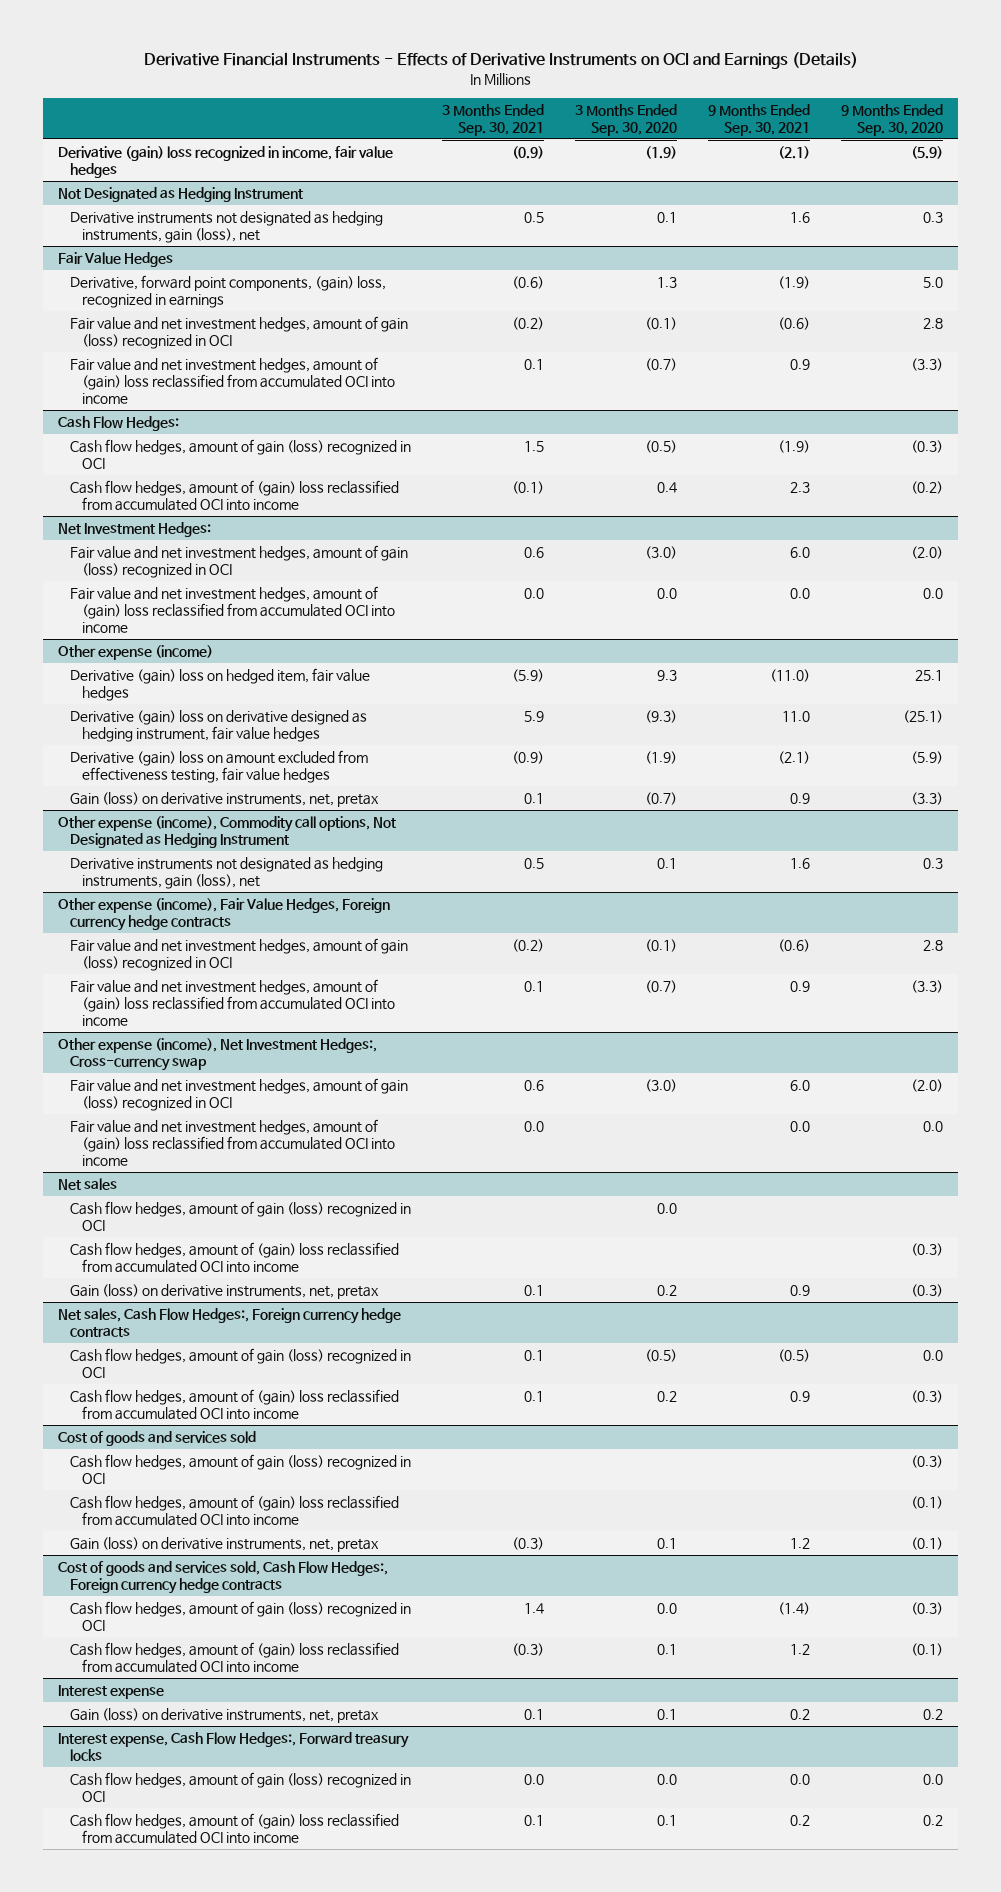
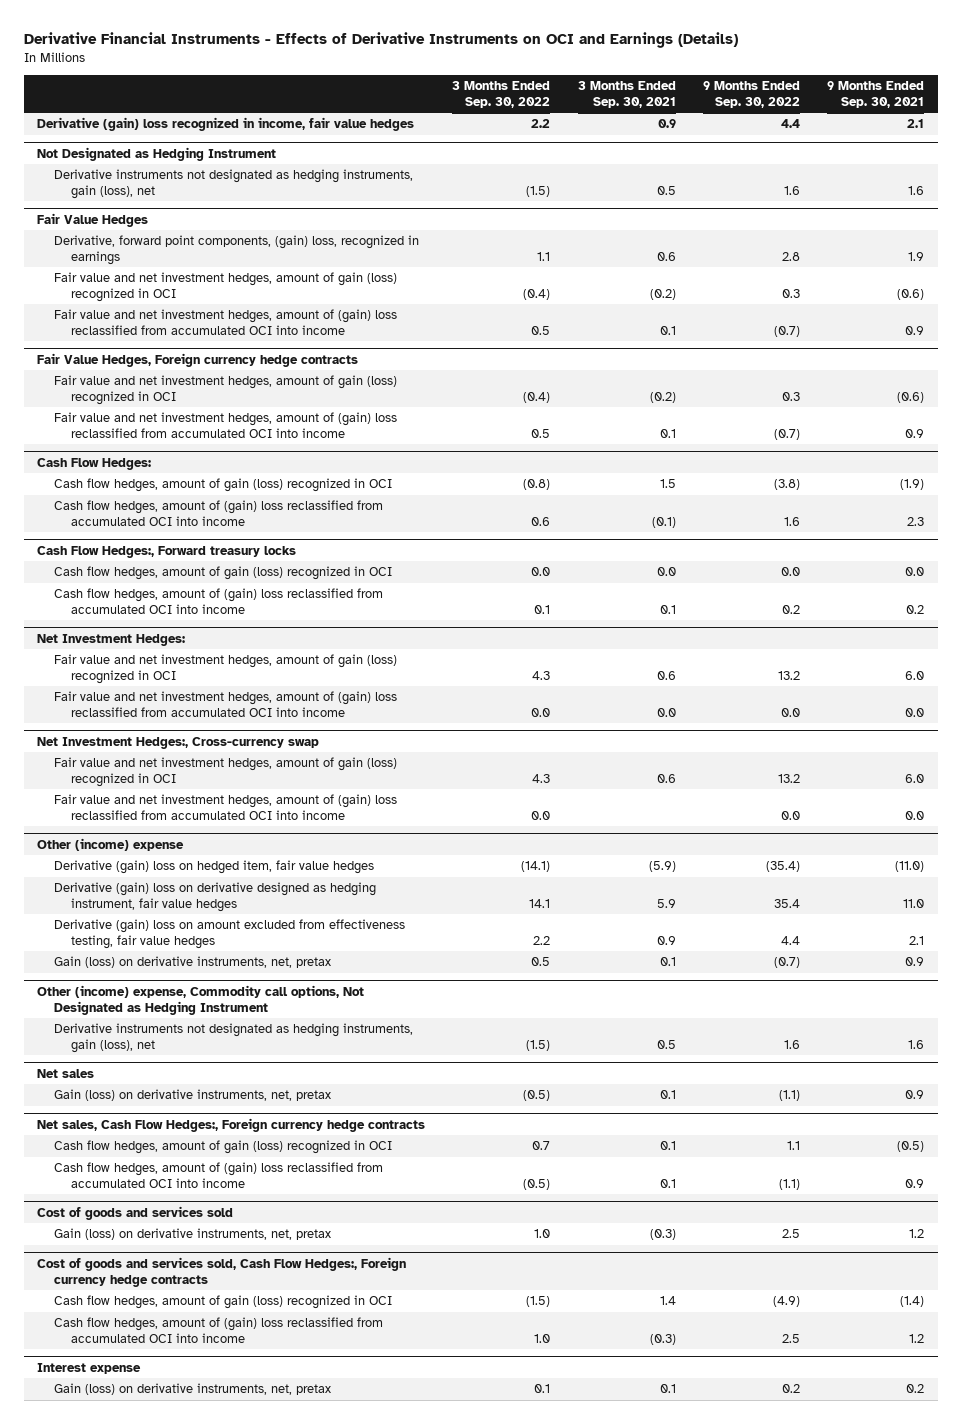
[575,103,678,136] 3 Months Ended Sep. 30, 2020 -> none
[840,103,943,136] 9 Months Ended Sep. 30, 2020 -> none
none -> [452,81,551,108] 3 Months Ended Sep. 30, 2022
none -> [702,81,800,108] 9 Months Ended Sep. 30, 2022
[512,146,545,160] (0.9) -> [657,119,676,129] 0.9
[777,146,810,160] (2.1) -> [907,119,925,129] 2.1
[512,276,545,290] (0.6) -> [656,251,676,261] 0.6
[777,276,810,290] (1.9) -> [908,251,925,261] 1.9
none -> [37,353,359,368] Fair Value Hedges, Foreign currency hedge contracts
none -> [54,375,398,405] Fair value and net investment hedges, amount of gain (loss) recognized in OCI
none -> [54,412,398,438] Fair value and net investment hedges, amount of (gain) loss reclassified from accumulated OCI into income
none -> [37,546,297,559] Cash Flow Hedges:, Forward treasury locks
none -> [54,566,393,581] Cash flow hedges, amount of gain (loss) recognized in OCI
none -> [54,588,384,614] Cash flow hedges, amount of (gain) loss reclassified from accumulated OCI into income
none -> [37,737,320,750] Net Investment Hedges:, Cross-currency swap
none -> [54,757,398,787] Fair value and net investment hedges, amount of gain (loss) recognized in OCI
none -> [54,794,398,820] Fair value and net investment hedges, amount of (gain) loss reclassified from accumulated OCI into income
[58,645,214,661] Other expense (income) -> [37,838,185,852] Other (income) expense
[512,751,545,765] (0.9) -> [656,935,676,945] 0.9
[777,751,810,765] (2.1) -> [909,935,925,945] 2.1
[58,816,397,848] Other expense (income), Commodity call options, Not Designated as Hedging Instrument -> [37,985,365,1015] Other (income) expense, Commodity call options, Not Designated as Hedging Instrument
[58,898,391,931] Other expense (income), Fair Value Hedges, Foreign currency hedge contracts -> none
[70,938,409,971] Fair value and net investment hedges, amount of gain (loss) recognized in OCI -> none
[70,979,396,1026] Fair value and net investment hedges, amount of (gain) loss reclassified from accumulated OCI into income -> none
[58,1038,378,1071] Other expense (income), Net Investment Hedges:, Cross-currency swap -> none
[70,1078,409,1111] Fair value and net investment hedges, amount of gain (loss) recognized in OCI -> none
[70,1119,396,1166] Fair value and net investment hedges, amount of (gain) loss reclassified from accumulated OCI into income -> none
[70,1201,412,1231] Cash flow hedges, amount of gain (loss) recognized in OCI -> none
[70,1242,400,1273] Cash flow hedges, amount of (gain) loss reclassified from accumulated OCI into income -> none
[70,1454,412,1484] Cash flow hedges, amount of gain (loss) recognized in OCI -> none
[70,1495,400,1526] Cash flow hedges, amount of (gain) loss reclassified from accumulated OCI into income -> none
[58,1732,410,1761] Interest expense, Cash Flow Hedges:, Forward treasury locks -> none
[70,1772,412,1802] Cash flow hedges, amount of gain (loss) recognized in OCI -> none
[70,1813,400,1844] Cash flow hedges, amount of (gain) loss reclassified from accumulated OCI into income -> none

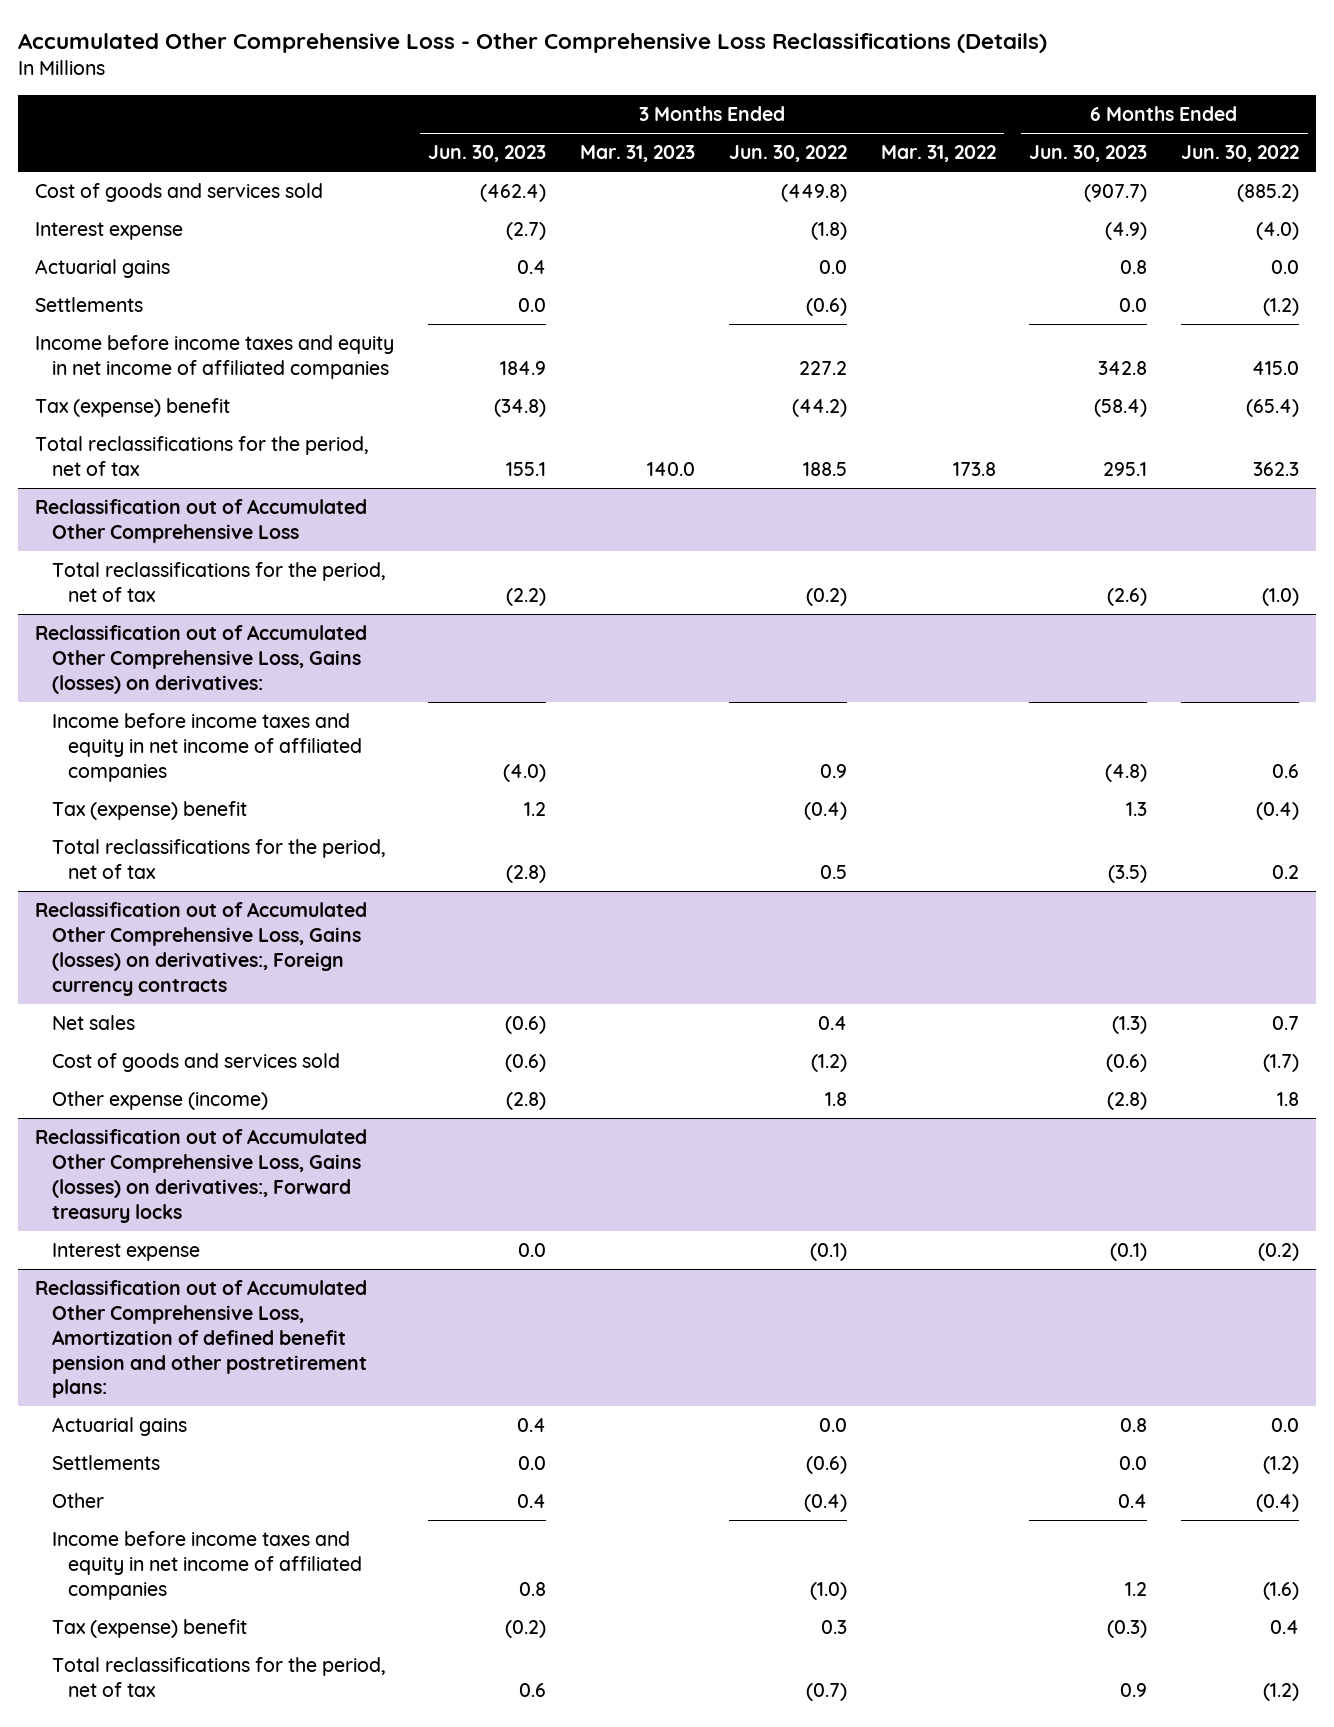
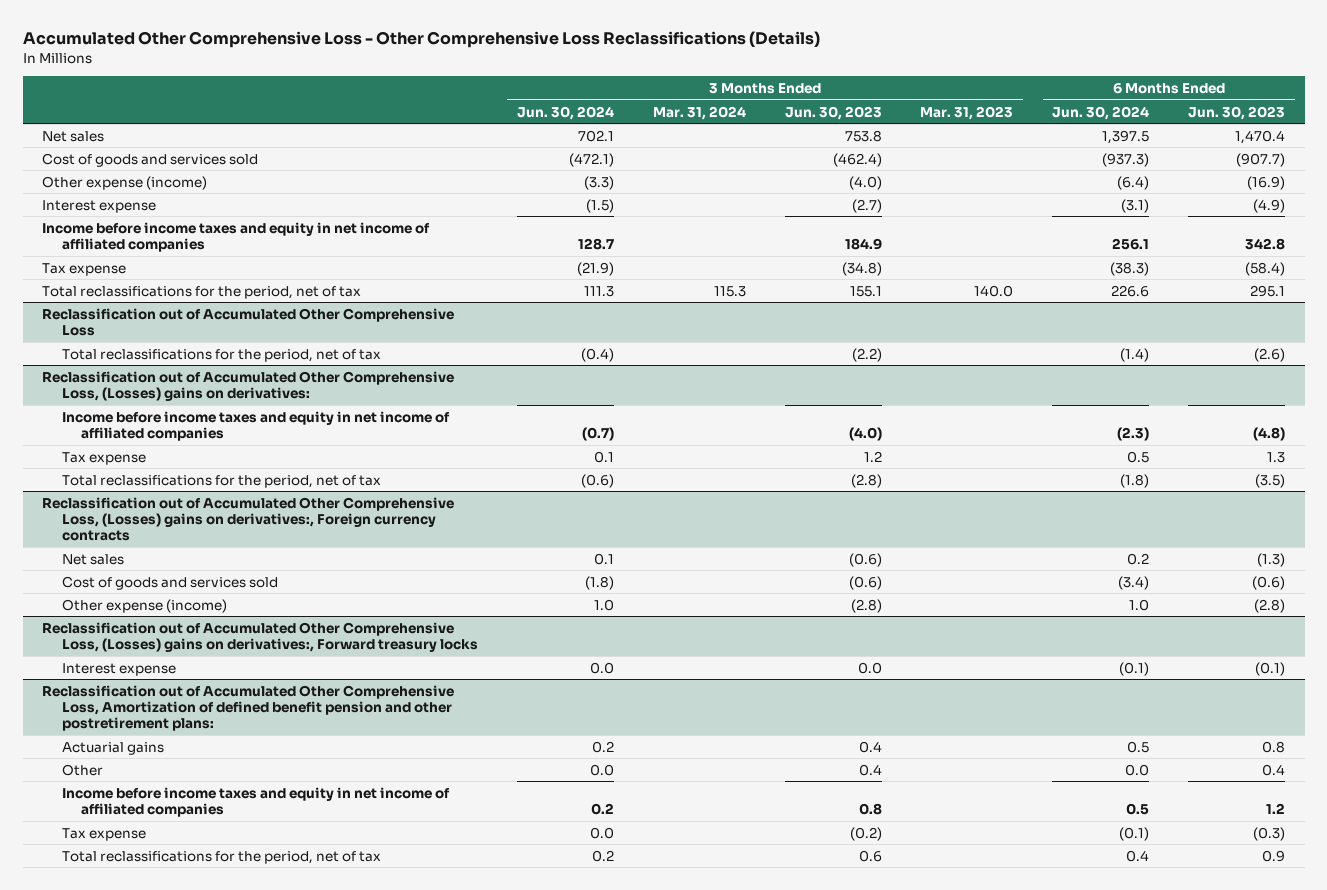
[728,145,847,163] Jun. 30, 2022 -> none
[880,145,996,163] Mar. 31, 2022 -> none
[1181,145,1300,163] Jun. 30, 2022 -> none
none -> [516,105,614,120] Jun. 30, 2024
none -> [652,105,746,120] Mar. 31, 2024
none -> [1052,105,1150,120] Jun. 30, 2024
none -> [42,130,105,142] Net sales
none -> [42,175,208,190] Other expense (income)
[35,259,171,279] Actuarial gains -> none
[35,297,144,313] Settlements -> none
[35,398,231,418] Tax (expense) benefit -> [42,262,127,276] Tax expense
[35,625,368,694] Reclassification out of Accumulated Other Comprehensive Loss, Gains (losses) on derivatives: -> [42,370,455,402] Reclassification out of Accumulated Other Comprehensive Loss, (Losses) gains on derivatives:
[51,801,247,821] Tax (expense) benefit -> [61,451,146,465] Tax expense
[35,902,368,996] Reclassification out of Accumulated Other Comprehensive Loss, Gains (losses) on derivatives:, Foreign currency contracts -> [42,496,455,542] Reclassification out of Accumulated Other Comprehensive Loss, (Losses) gains on derivatives:, Foreign currency contracts
[35,1129,368,1223] Reclassification out of Accumulated Other Comprehensive Loss, Gains (losses) on derivatives:, Forward treasury locks -> [42,621,478,653] Reclassification out of Accumulated Other Comprehensive Loss, (Losses) gains on derivatives:, Forward treasury locks
[51,1455,160,1471] Settlements -> none
[51,1619,247,1639] Tax (expense) benefit -> [61,827,146,841] Tax expense

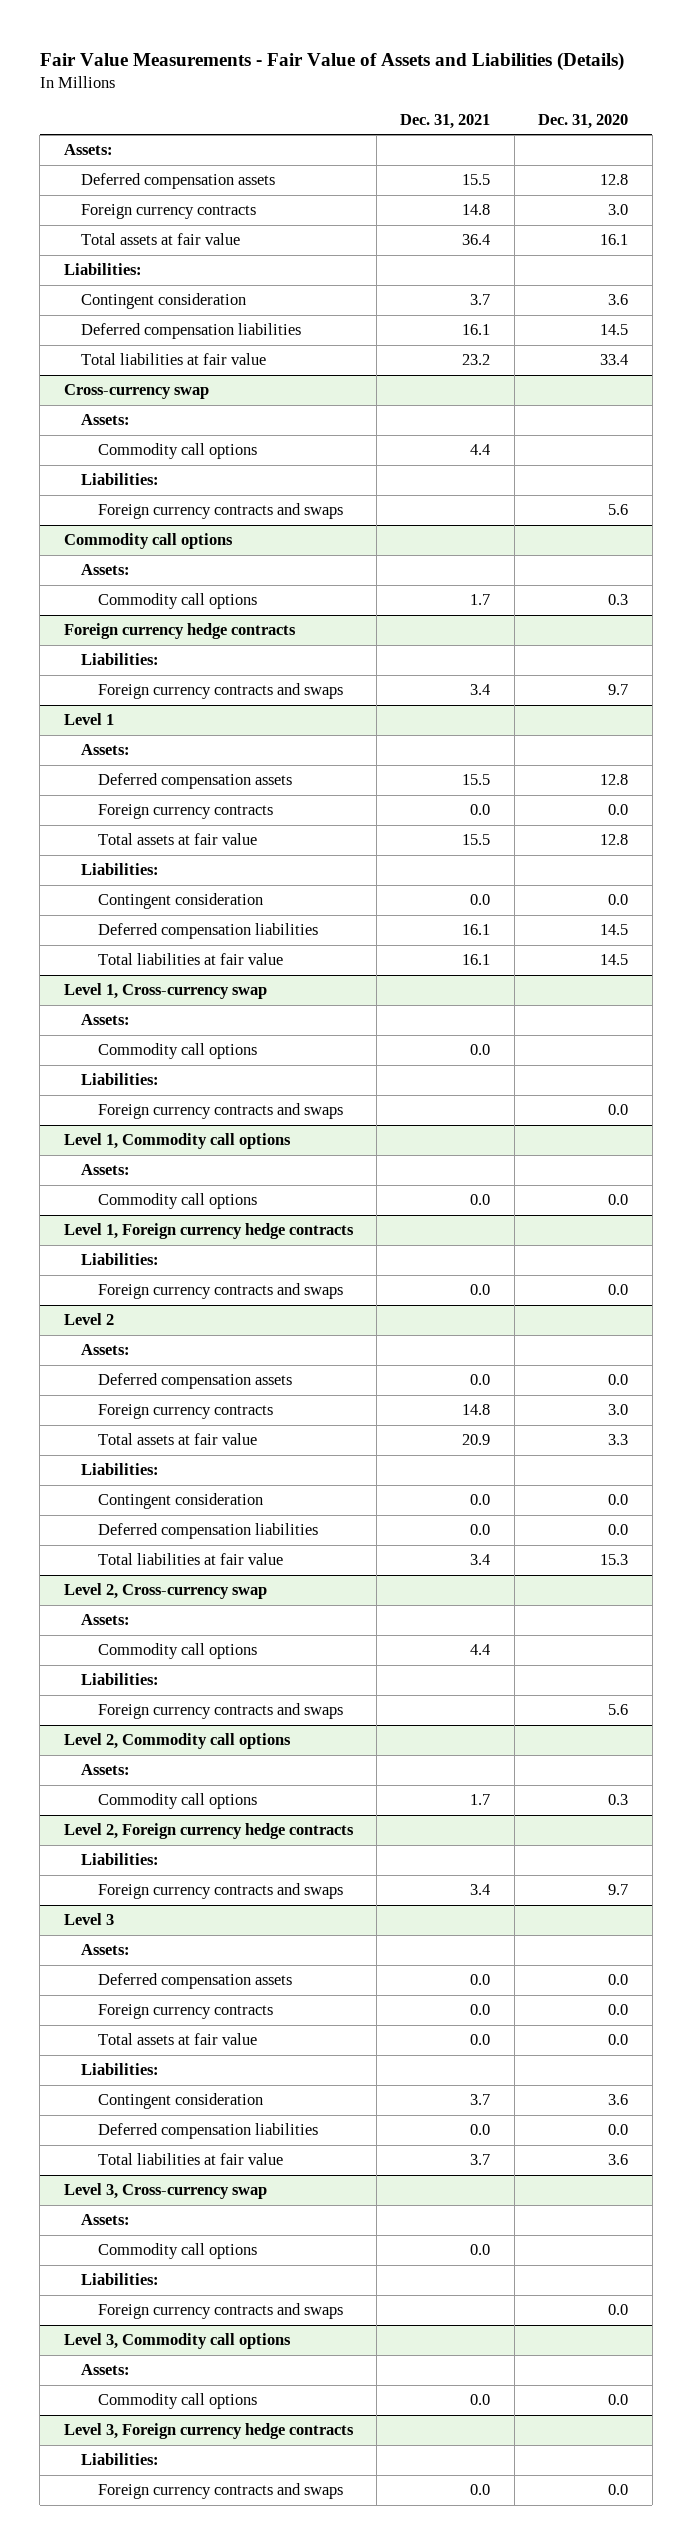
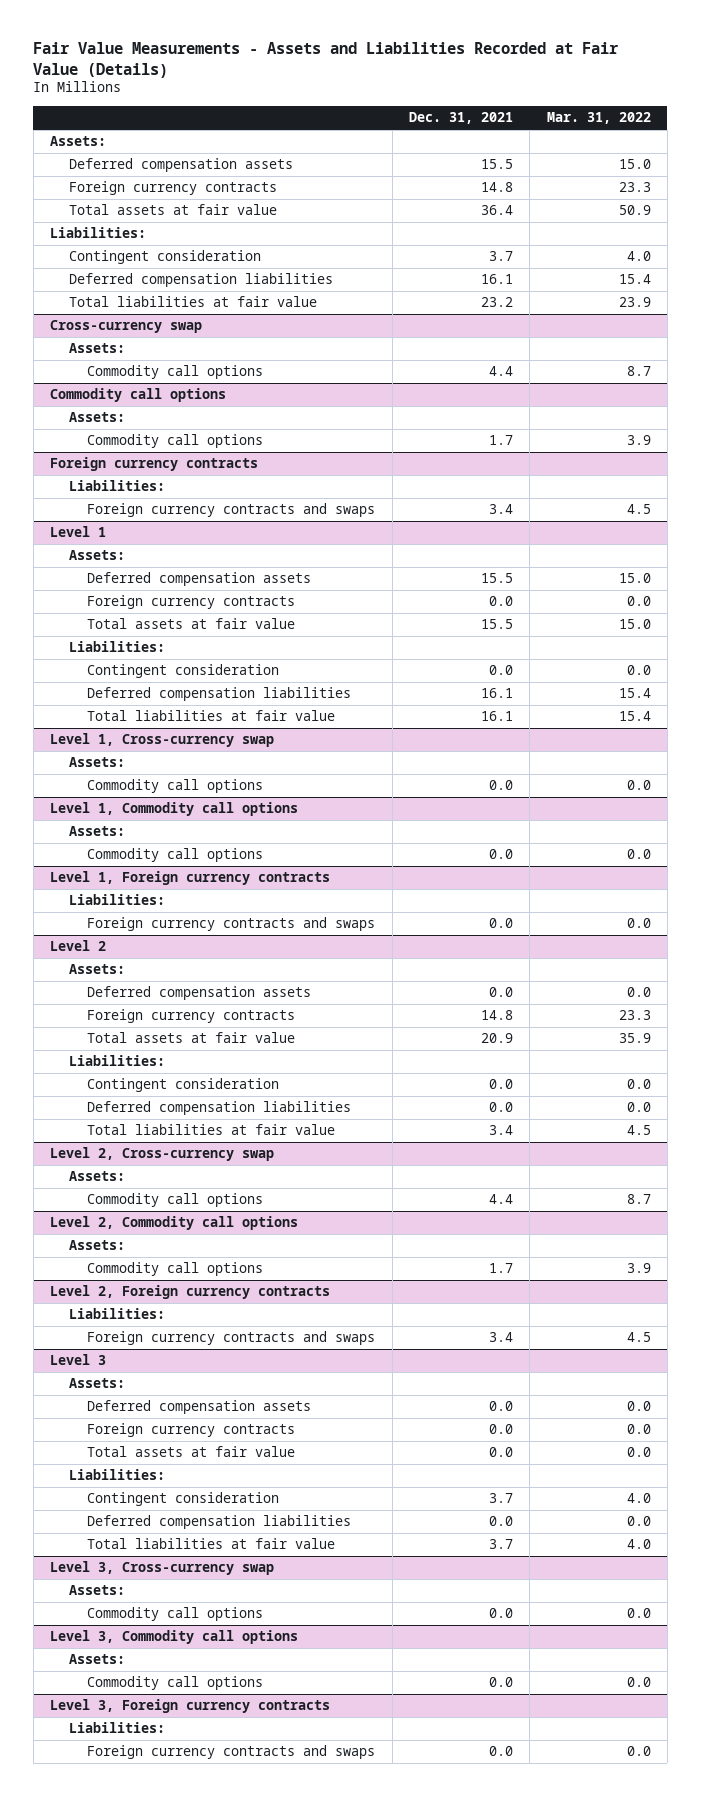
[39,51,624,71] Fair Value Measurements - Fair Value of Assets and Liabilities (Details) -> [33,41,620,78] Fair Value Measurements - Assets and Liabilities Recorded at Fair Value (Details)
[538,113,629,129] Dec. 31, 2020 -> none
none -> [546,112,651,125] Mar. 31, 2022
[80,473,159,486] Liabilities: -> none
[97,503,343,520] Foreign currency contracts and swaps -> none
[63,623,296,640] Foreign currency hedge contracts -> [50,457,259,472] Foreign currency contracts
[80,1073,159,1086] Liabilities: -> none
[97,1103,343,1120] Foreign currency contracts and swaps -> none
[63,1223,354,1240] Level 1, Foreign currency hedge contracts -> [50,871,331,886] Level 1, Foreign currency contracts
[80,1673,159,1686] Liabilities: -> none
[97,1703,343,1720] Foreign currency contracts and swaps -> none
[63,1823,354,1840] Level 2, Foreign currency hedge contracts -> [50,1285,331,1300] Level 2, Foreign currency contracts
[80,2273,159,2286] Liabilities: -> none
[97,2303,343,2320] Foreign currency contracts and swaps -> none
[63,2423,354,2440] Level 3, Foreign currency hedge contracts -> [50,1699,331,1714] Level 3, Foreign currency contracts

